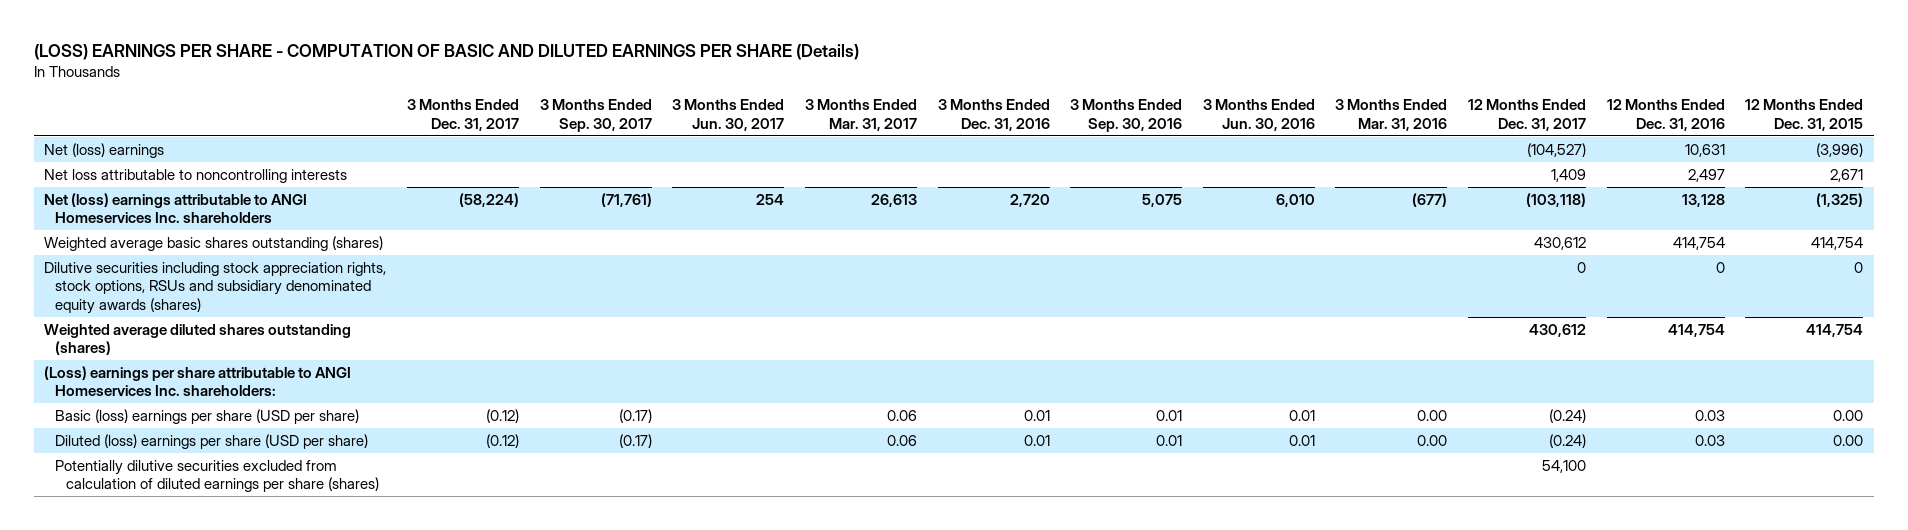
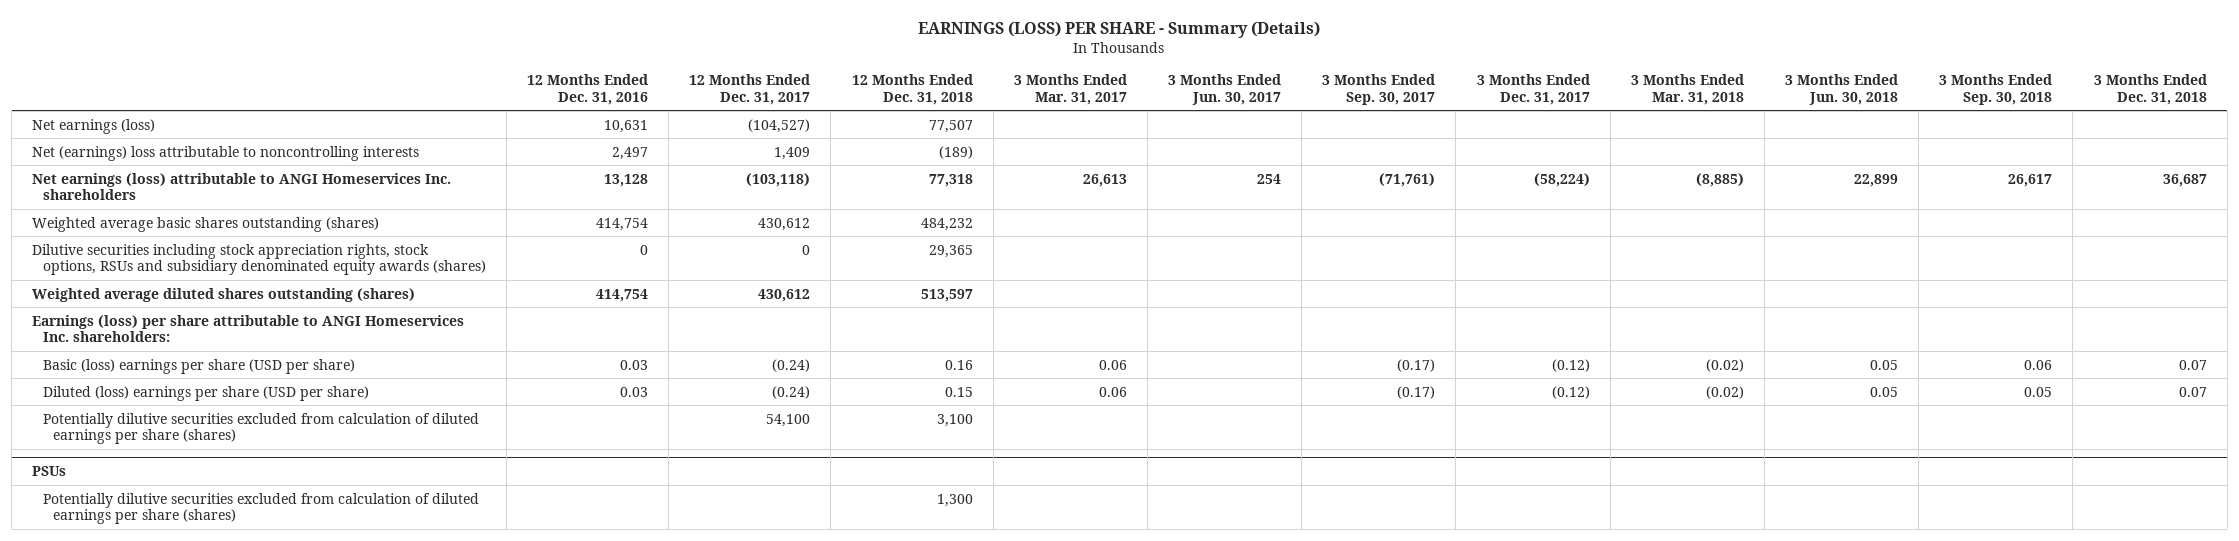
[34,44,860,61] (LOSS) EARNINGS PER SHARE - COMPUTATION OF BASIC AND DILUTED EARNINGS PER SHARE (Details) -> [918,20,1321,38] EARNINGS (LOSS) PER SHARE - Summary (Details)
[937,98,1050,131] 3 Months Ended Dec. 31, 2016 -> none
[1070,98,1183,132] 3 Months Ended Sep. 30, 2016 -> none
[1202,98,1315,131] 3 Months Ended Jun. 30, 2016 -> none
[1335,98,1448,131] 3 Months Ended Mar. 31, 2016 -> none
[1745,98,1864,131] 12 Months Ended Dec. 31, 2015 -> none
none -> [851,74,973,105] 12 Months Ended Dec. 31, 2018
none -> [1630,74,1744,105] 3 Months Ended Mar. 31, 2018
none -> [1785,74,1899,105] 3 Months Ended Jun. 30, 2018
none -> [1939,74,2053,105] 3 Months Ended Sep. 30, 2018
none -> [2093,74,2207,105] 3 Months Ended Dec. 31, 2018
[44,142,165,158] Net (loss) earnings -> [32,118,156,134] Net earnings (loss)
[44,168,348,183] Net loss attributable to noncontrolling interests -> [32,145,420,161] Net (earnings) loss attributable to noncontrolling interests
[44,192,308,224] Net (loss) earnings attributable to ANGI Homeservices Inc. shareholders -> [32,172,452,201] Net earnings (loss) attributable to ANGI Homeservices Inc. shareholders
[44,365,352,397] (Loss) earnings per share attributable to ANGI Homeservices Inc. shareholders: -> [32,314,465,343] Earnings (loss) per share attributable to ANGI Homeservices Inc. shareholders:
none -> [32,465,67,476] PSUs
none -> [42,492,479,525] Potentially dilutive securities excluded from calculation of diluted earnings per share (shares)

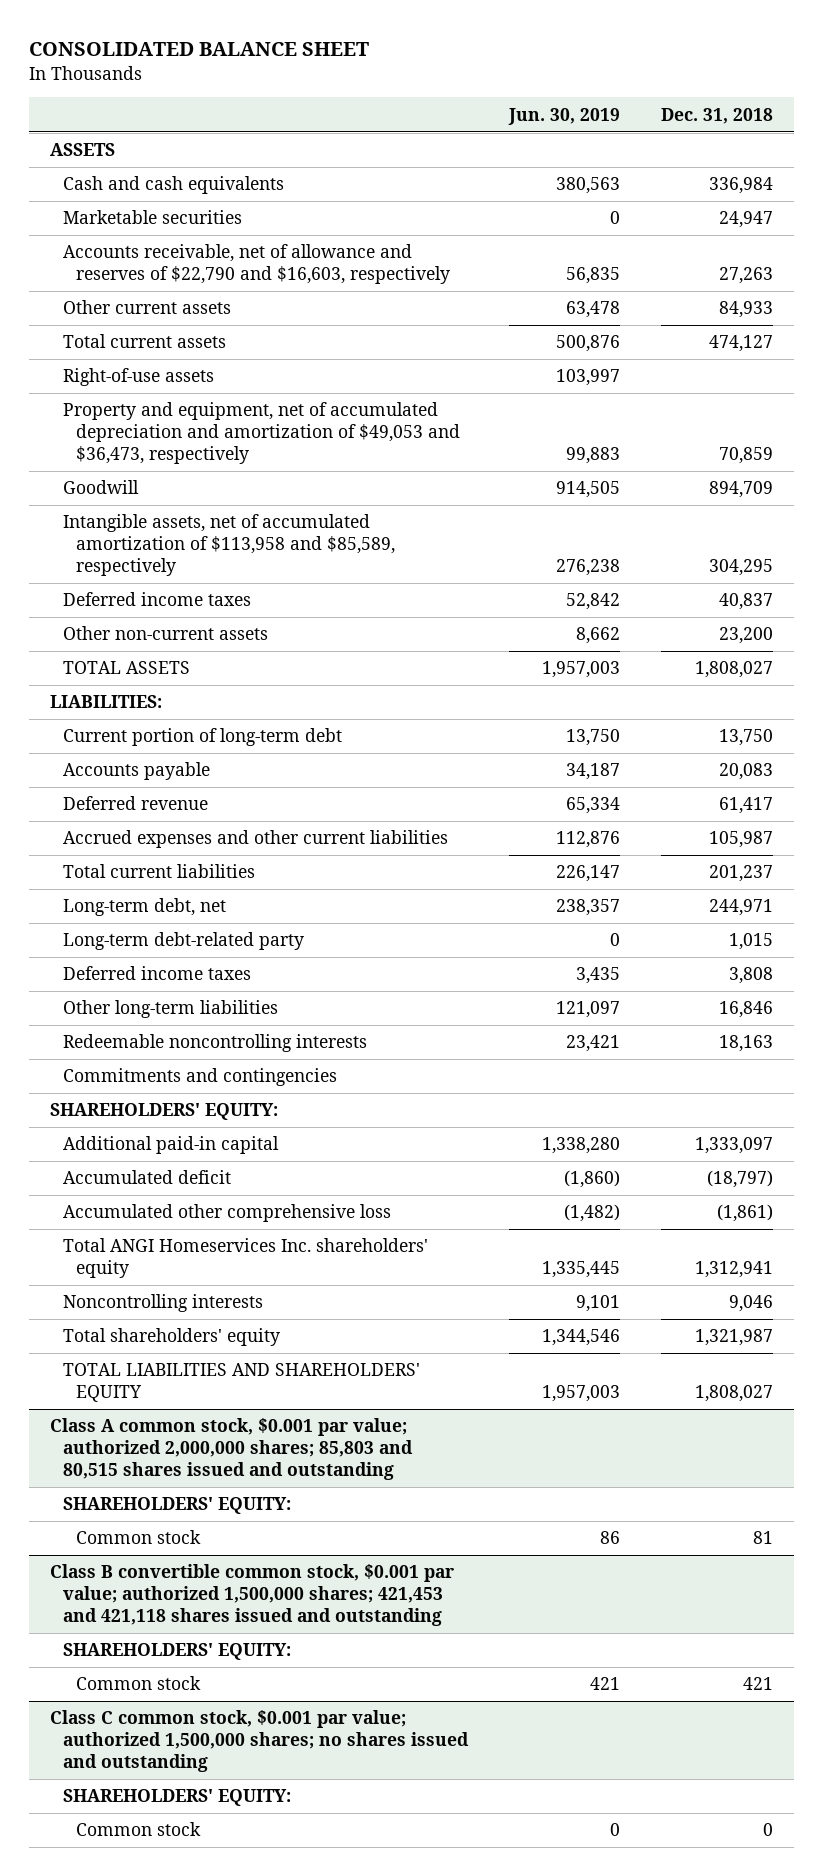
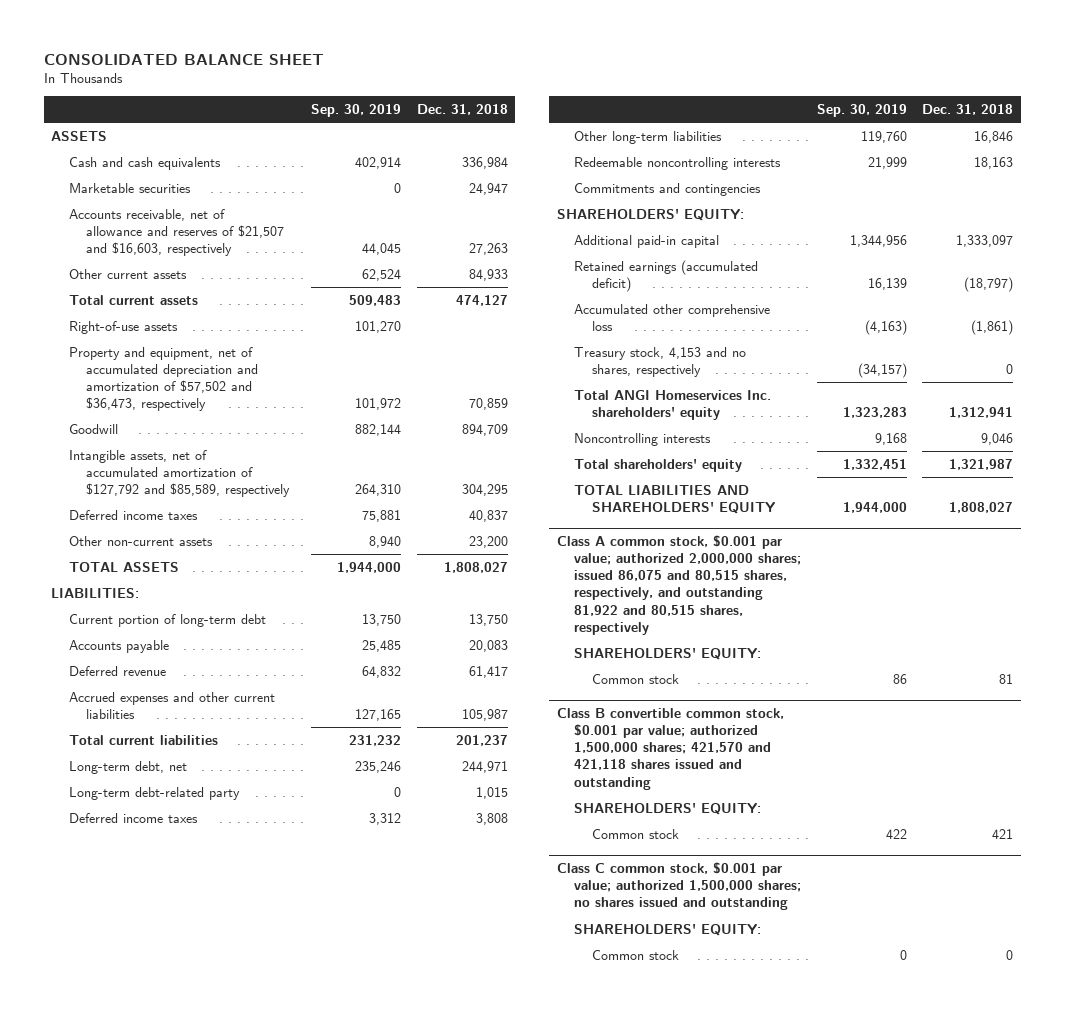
[508,107,621,125] Jun. 30, 2019 -> none
none -> [311,104,402,118] Sep. 30, 2019
[63,244,451,285] Accounts receivable, net of allowance and reserves of $22,790 and $16,603, respectively -> [68,208,285,256] Accounts receivable, net of allowance and reserves of $21,507 and $16,603, respectively
[63,402,461,465] Property and equipment, net of accumulated depreciation and amortization of $49,053 and $36,473, respectively -> [68,346,259,411] Property and equipment, net of accumulated depreciation and amortization of $57,502 and $36,473, respectively
[63,514,396,577] Intangible assets, net of accumulated amortization of $113,958 and $85,589, respectively -> [68,449,291,497] Intangible assets, net of accumulated amortization of $127,792 and $85,589, respectively
[63,1170,232,1185] Accumulated deficit -> [574,259,759,292] Retained earnings (accumulated deficit)
none -> [574,346,747,377] Treasury stock, 4,153 and no shares, respectively
[49,1418,414,1481] Class A common stock, $0.001 par value; authorized 2,000,000 shares; 85,803 and 80,515 shares issued and outstanding -> [556,535,802,635] Class A common stock, $0.001 par value; authorized 2,000,000 shares; issued 86,075 and 80,515 shares, respectively, and outstanding 81,922 and 80,515 shares, respectively
[49,1564,454,1627] Class B convertible common stock, $0.001 par value; authorized 1,500,000 shares; 421,453 and 421,118 shares issued and outstanding -> [556,708,784,790] Class B convertible common stock, $0.001 par value; authorized 1,500,000 shares; 421,570 and 421,118 shares issued and outstanding

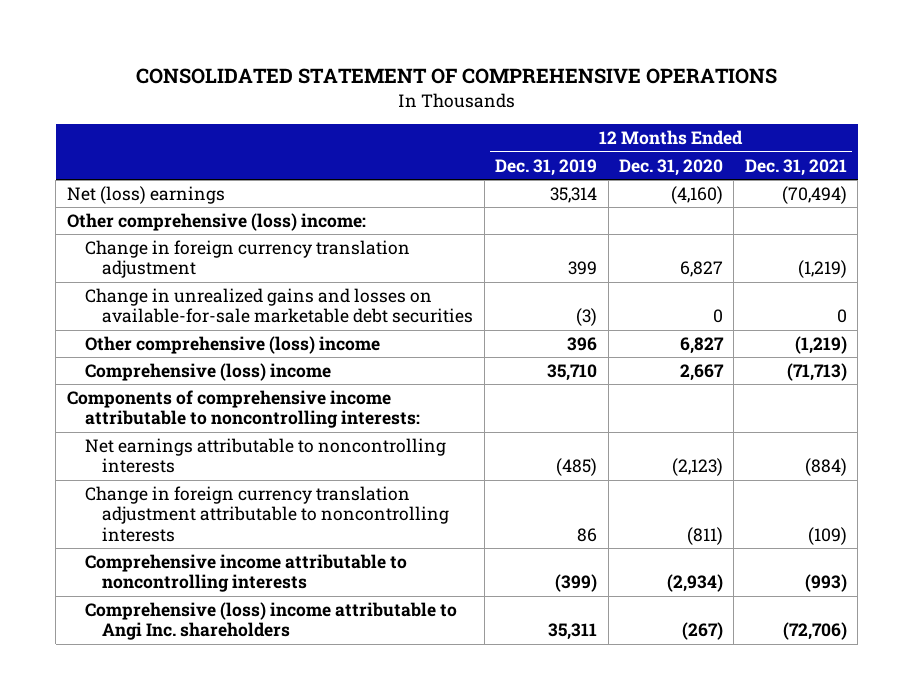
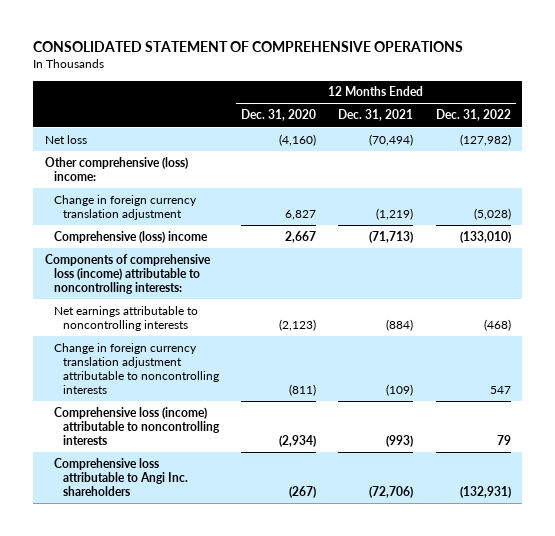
[495,158,598,176] Dec. 31, 2019 -> none
none -> [435,109,511,122] Dec. 31, 2022
[66,186,225,205] Net (loss) earnings -> [44,134,87,144] Net loss
[84,288,474,324] Change in unrealized gains and losses on available-for-sale marketable debt securities -> none
[84,336,380,355] Other comprehensive (loss) income -> none
[66,390,420,429] Components of comprehensive income attributable to noncontrolling interests: -> [44,253,211,294] Components of comprehensive loss (income) attributable to noncontrolling interests:
[84,554,407,593] Comprehensive income attributable to noncontrolling interests -> [53,406,220,445] Comprehensive loss (income) attributable to noncontrolling interests
[84,602,457,641] Comprehensive (loss) income attributable to Angi Inc. shareholders -> [53,457,188,496] Comprehensive loss attributable to Angi Inc. shareholders

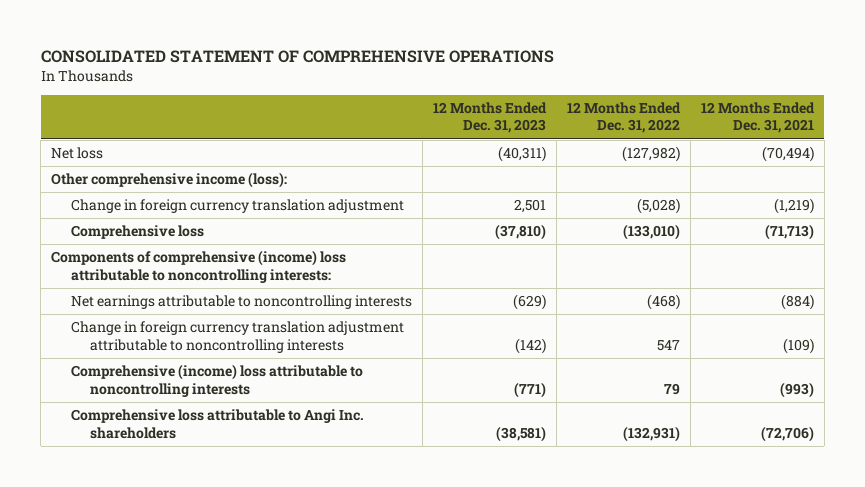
[241,109,317,122] Dec. 31, 2020 -> none
none -> [432,101,547,134] 12 Months Ended Dec. 31, 2023
[44,156,188,181] Other comprehensive (loss) income: -> [51,172,288,189] Other comprehensive income (loss):
[53,230,208,243] Comprehensive (loss) income -> [70,225,204,240] Comprehensive loss
[44,253,211,294] Components of comprehensive loss (income) attributable to noncontrolling interests: -> [51,250,347,283] Components of comprehensive (income) loss attributable to noncontrolling interests:
[53,406,220,445] Comprehensive loss (income) attributable to noncontrolling interests -> [70,364,363,397] Comprehensive (income) loss attributable to noncontrolling interests

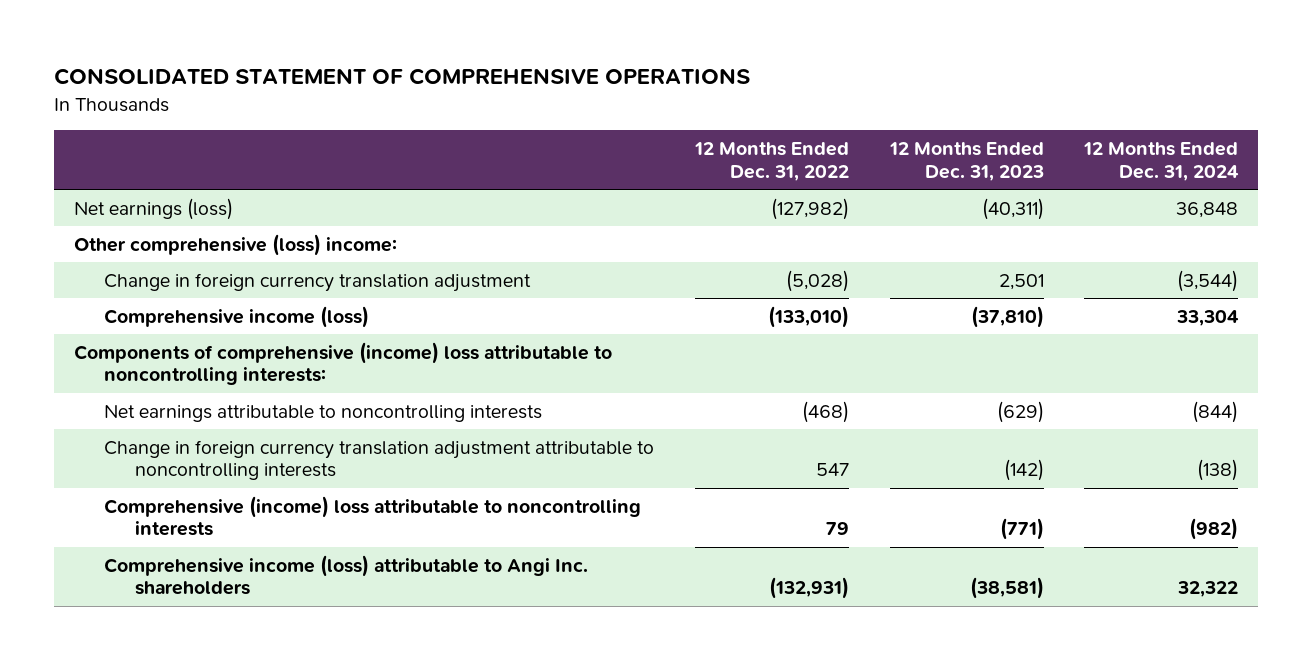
[700,101,815,134] 12 Months Ended Dec. 31, 2021 -> none
none -> [1083,142,1240,181] 12 Months Ended Dec. 31, 2024
[51,147,104,160] Net loss -> [74,197,234,220] Net earnings (loss)
[51,172,288,189] Other comprehensive income (loss): -> [74,233,398,256] Other comprehensive (loss) income:
[70,225,204,240] Comprehensive loss -> [104,305,370,328] Comprehensive income (loss)
[70,409,364,439] Comprehensive loss attributable to Angi Inc. shareholders -> [104,554,589,596] Comprehensive income (loss) attributable to Angi Inc. shareholders

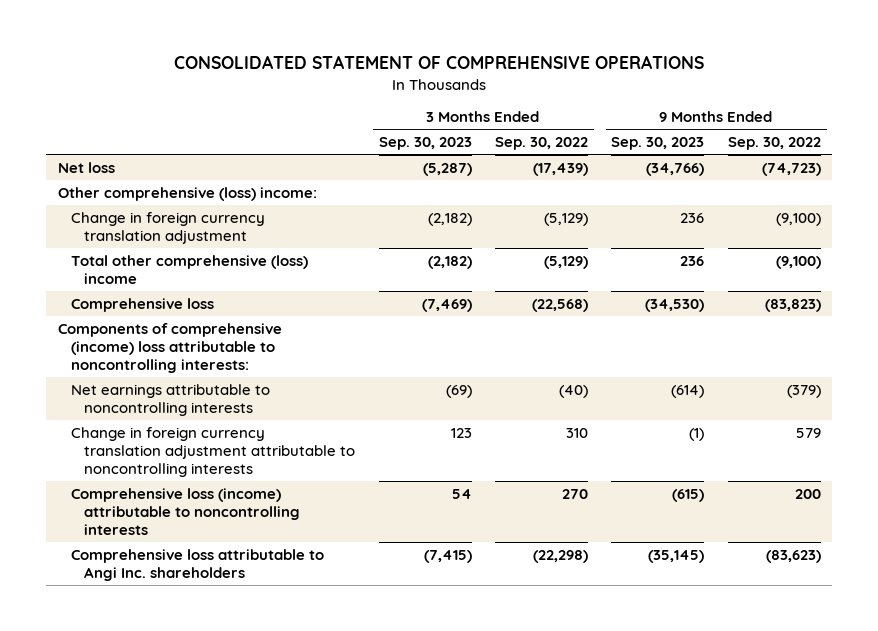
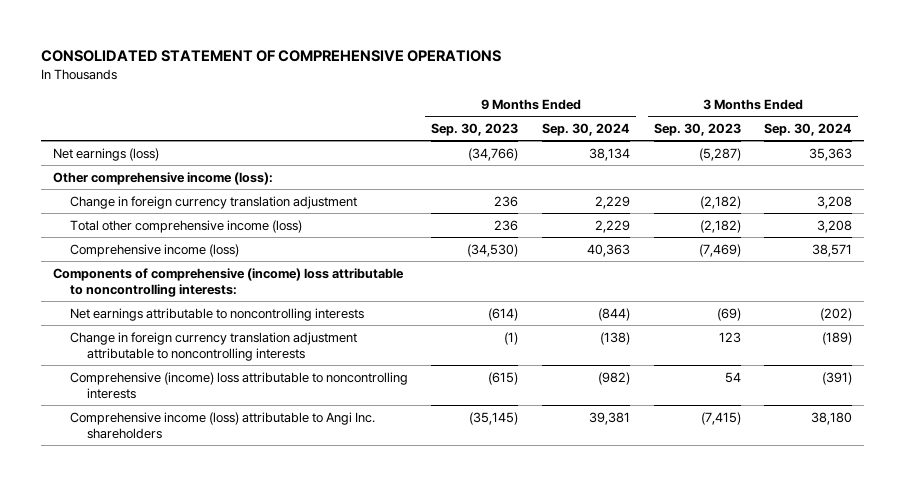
[495,137,589,151] Sep. 30, 2022 -> none
[727,137,821,151] Sep. 30, 2022 -> none
none -> [542,123,631,137] Sep. 30, 2024
none -> [764,123,853,137] Sep. 30, 2024
[57,161,115,173] Net loss -> [52,147,159,161] Net earnings (loss)
[57,186,317,201] Other comprehensive (loss) income: -> [52,171,273,185] Other comprehensive income (loss):
[71,254,309,284] Total other comprehensive (loss) income -> [69,219,302,233] Total other comprehensive income (loss)
[71,297,215,312] Comprehensive loss -> [69,243,239,257] Comprehensive income (loss)
[71,487,301,535] Comprehensive loss (income) attributable to noncontrolling interests -> [69,371,408,399] Comprehensive (income) loss attributable to noncontrolling interests
[71,548,325,581] Comprehensive loss attributable to Angi Inc. shareholders -> [69,411,375,439] Comprehensive income (loss) attributable to Angi Inc. shareholders

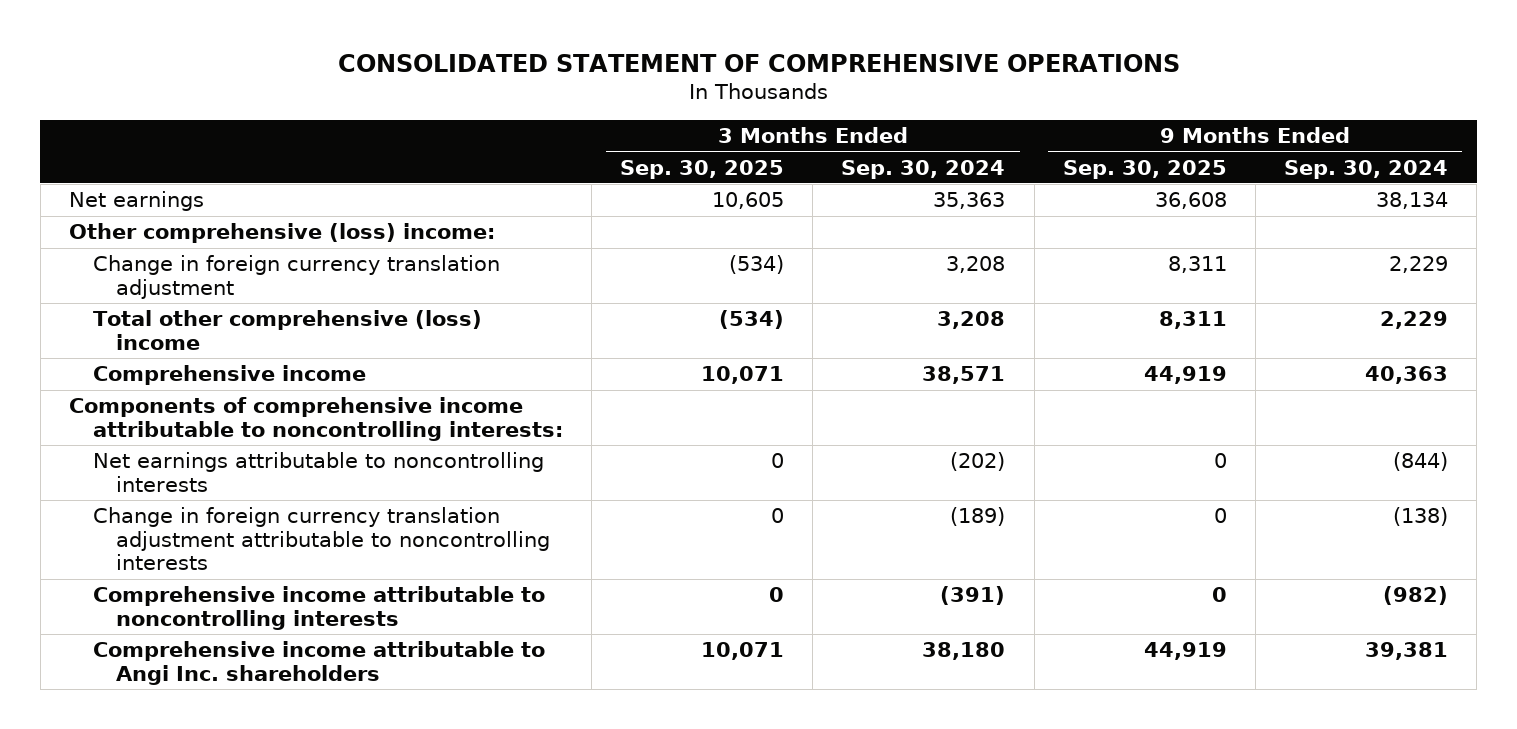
[431,123,519,137] Sep. 30, 2023 -> none
[653,123,741,137] Sep. 30, 2023 -> none
none -> [619,159,784,179] Sep. 30, 2025
none -> [1062,159,1227,179] Sep. 30, 2025
[52,147,159,161] Net earnings (loss) -> [69,191,205,212] Net earnings
[52,171,273,185] Other comprehensive income (loss): -> [69,223,496,244] Other comprehensive (loss) income:
[69,219,302,233] Total other comprehensive income (loss) -> [92,310,482,350] Total other comprehensive (loss) income
[69,243,239,257] Comprehensive income (loss) -> [92,365,366,386] Comprehensive income
[52,267,404,297] Components of comprehensive (income) loss attributable to noncontrolling interests: -> [69,397,563,441] Components of comprehensive income attributable to noncontrolling interests:
[69,371,408,399] Comprehensive (income) loss attributable to noncontrolling interests -> [92,586,545,630] Comprehensive income attributable to noncontrolling interests
[69,411,375,439] Comprehensive income (loss) attributable to Angi Inc. shareholders -> [92,641,545,685] Comprehensive income attributable to Angi Inc. shareholders

